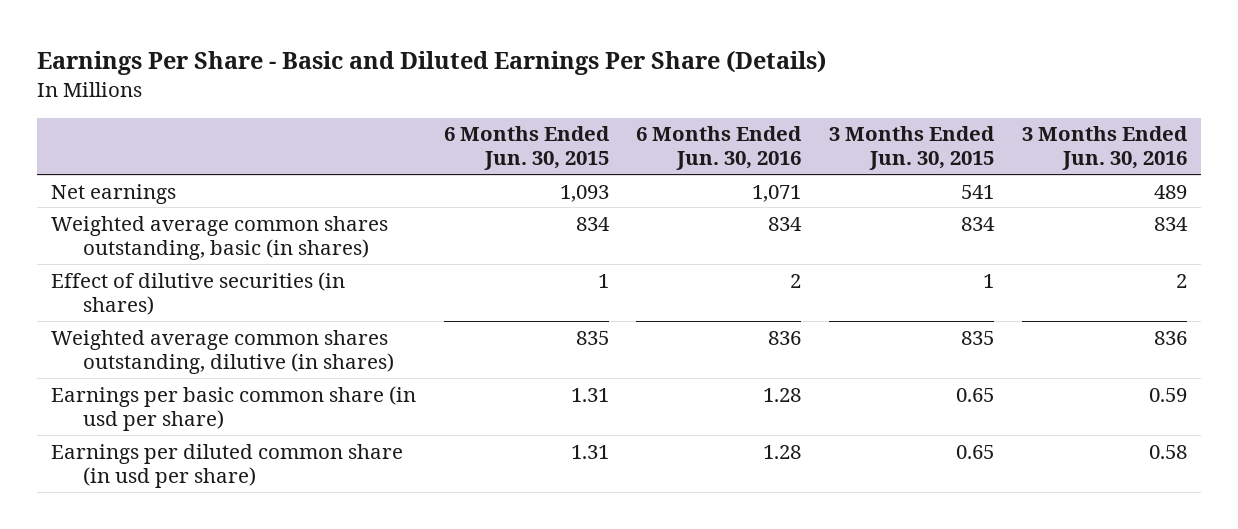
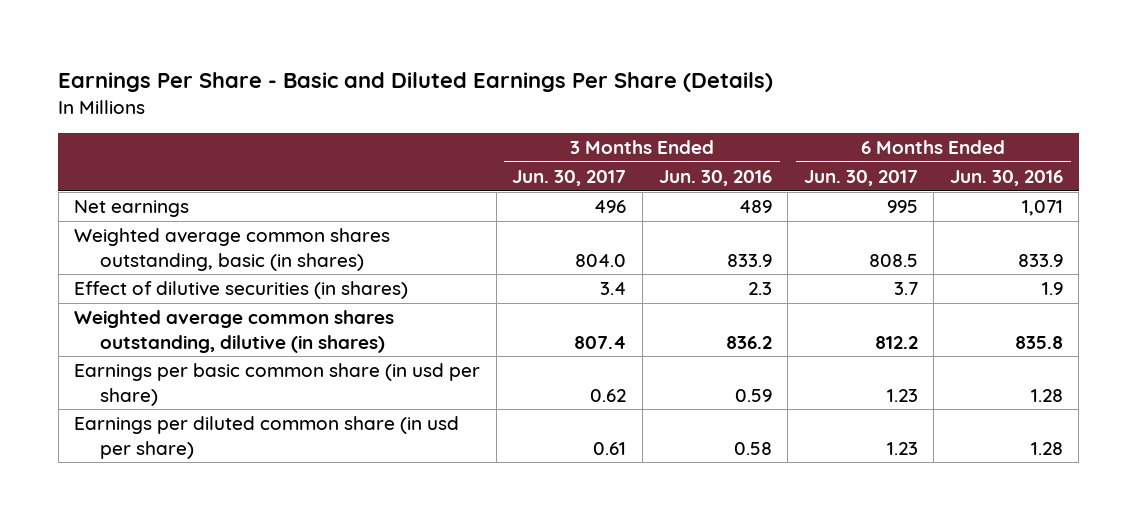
[443,126,610,171] 6 Months Ended Jun. 30, 2015 -> none
[829,126,996,171] 3 Months Ended Jun. 30, 2015 -> none
none -> [512,169,627,186] Jun. 30, 2017
none -> [803,169,918,186] Jun. 30, 2017
[768,216,803,231] 834 -> [1017,253,1063,267] 833.9
[1153,216,1188,231] 834 -> [726,253,772,267] 833.9
[790,273,802,288] 2 -> [1041,282,1063,296] 1.9
[1175,273,1187,288] 2 -> [747,282,772,296] 2.3
[768,330,802,345] 836 -> [1014,335,1063,349] 835.8
[1153,330,1187,345] 836 -> [725,335,772,349] 836.2

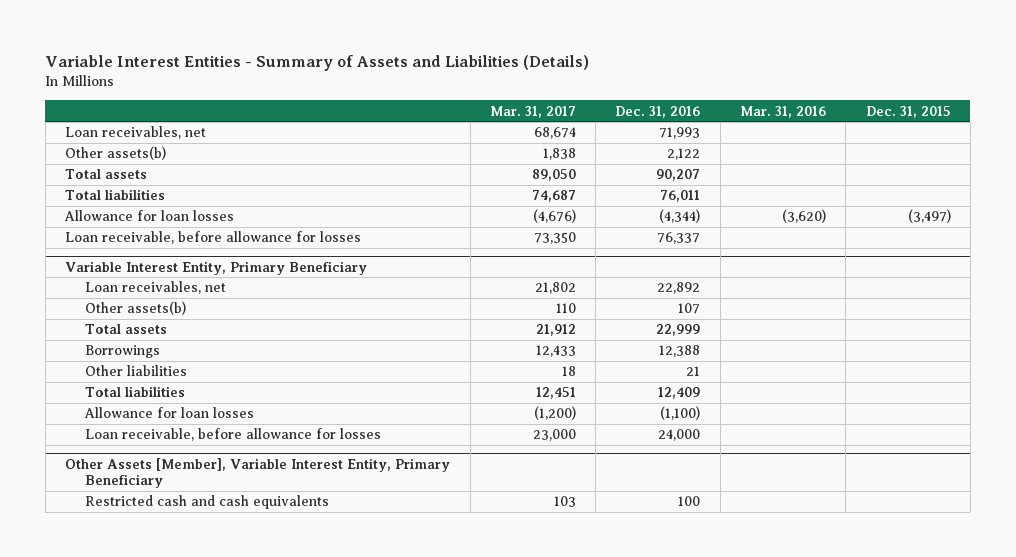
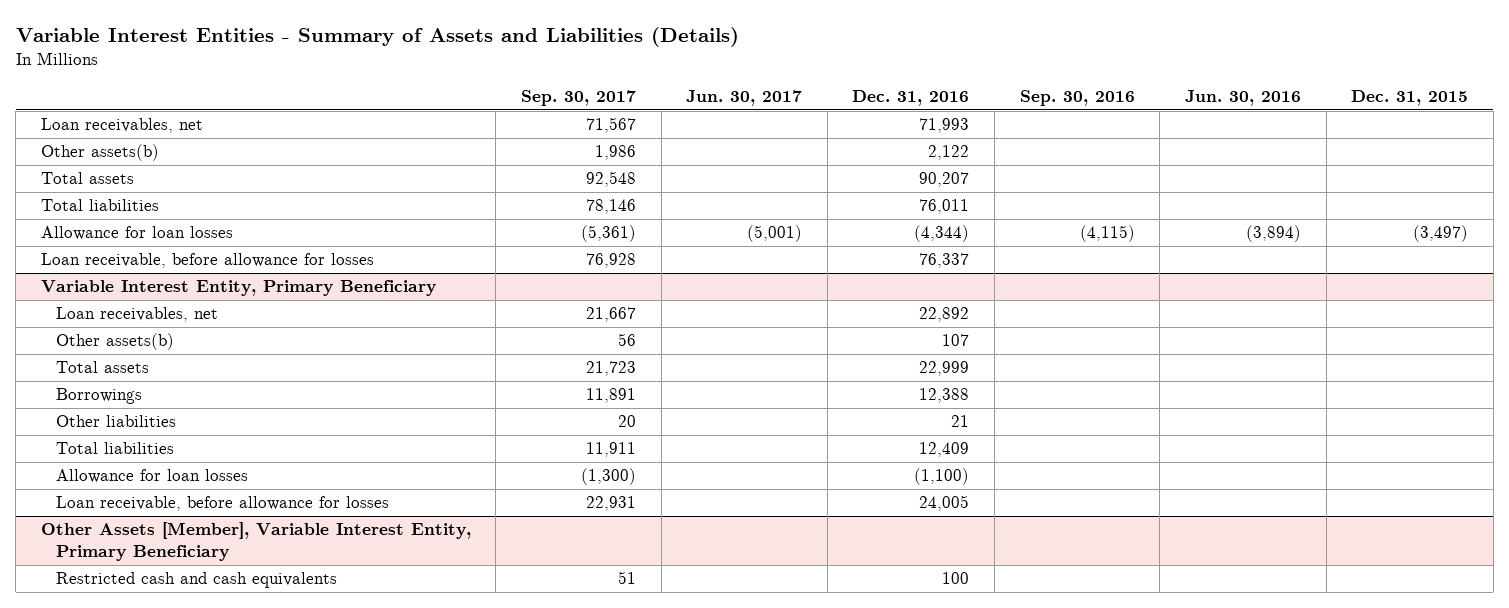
[489,105,576,118] Mar. 31, 2017 -> none
[740,105,827,118] Mar. 31, 2016 -> none
none -> [520,90,636,107] Sep. 30, 2017
none -> [686,90,803,107] Jun. 30, 2017
none -> [1019,90,1135,107] Sep. 30, 2016
none -> [1184,90,1301,107] Jun. 30, 2016
[658,429,701,442] 24,000 -> [919,495,970,512] 24,005

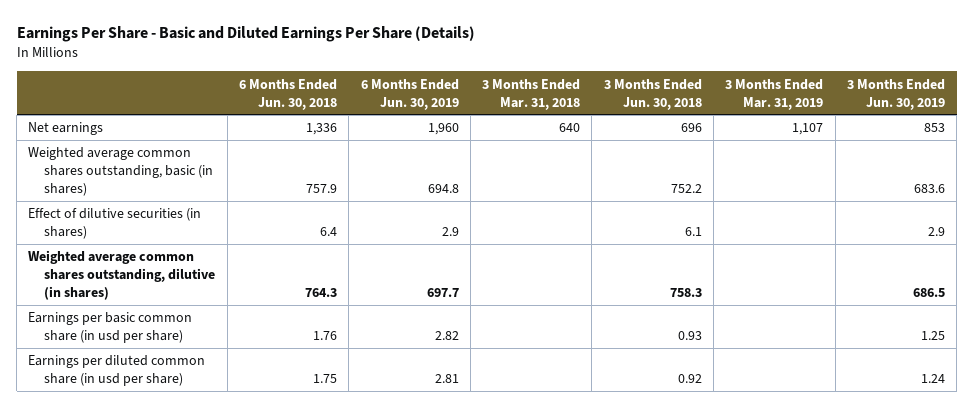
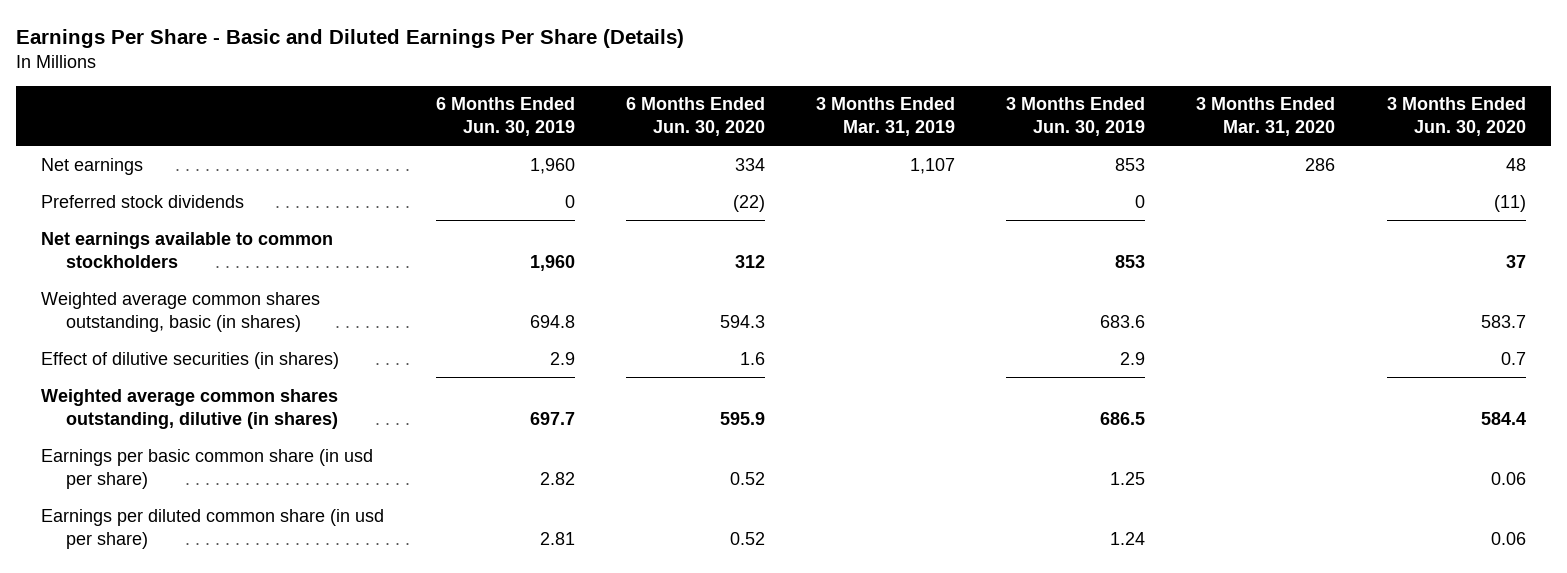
[238,78,337,110] 6 Months Ended Jun. 30, 2018 -> none
[482,78,581,110] 3 Months Ended Mar. 31, 2018 -> none
[603,78,702,110] 3 Months Ended Jun. 30, 2018 -> none
none -> [625,97,765,137] 6 Months Ended Jun. 30, 2020
none -> [1196,97,1336,137] 3 Months Ended Mar. 31, 2020
none -> [1386,97,1526,137] 3 Months Ended Jun. 30, 2020
none -> [41,194,245,208] Preferred stock dividends
none -> [41,231,334,268] Net earnings available to common stockholders

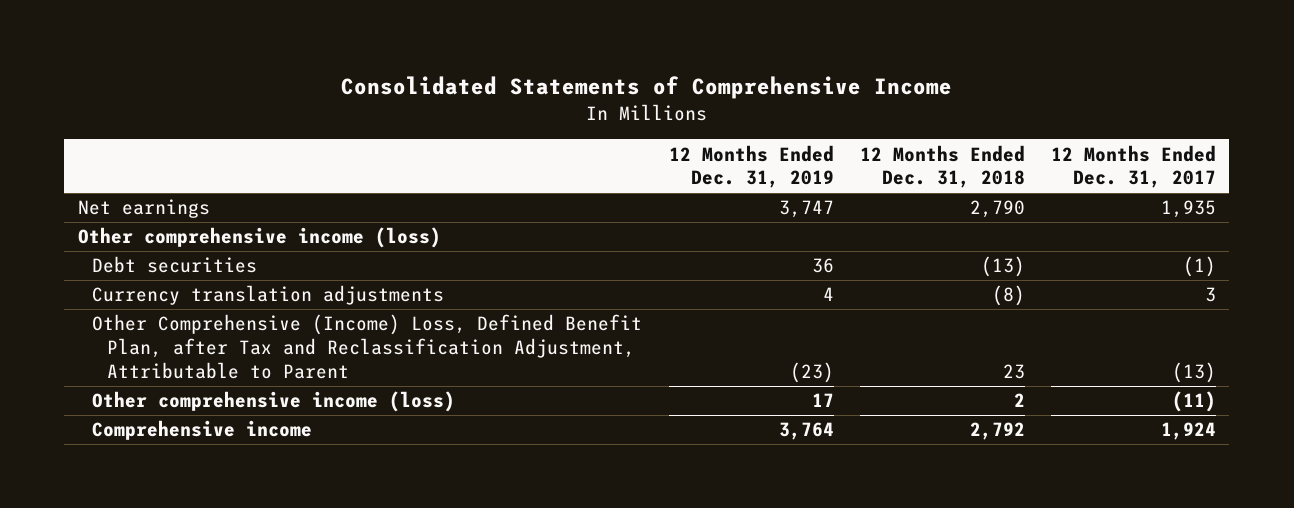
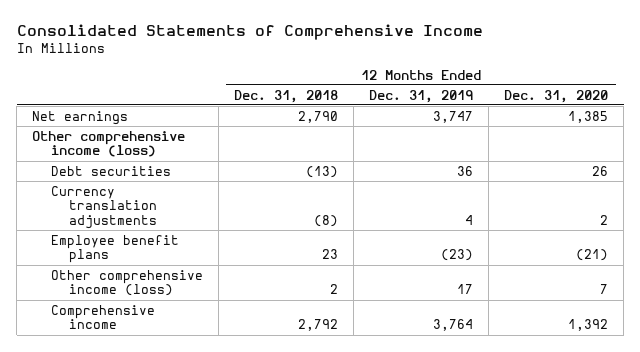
[1051,144,1217,189] 12 Months Ended Dec. 31, 2017 -> none
none -> [504,89,609,103] Dec. 31, 2020
[92,314,643,379] Other Comprehensive (Income) Loss, Defined Benefit Plan, after Tax and Reclassification Adjustment, Attributable to Parent -> [50,234,179,264] Employee benefit plans

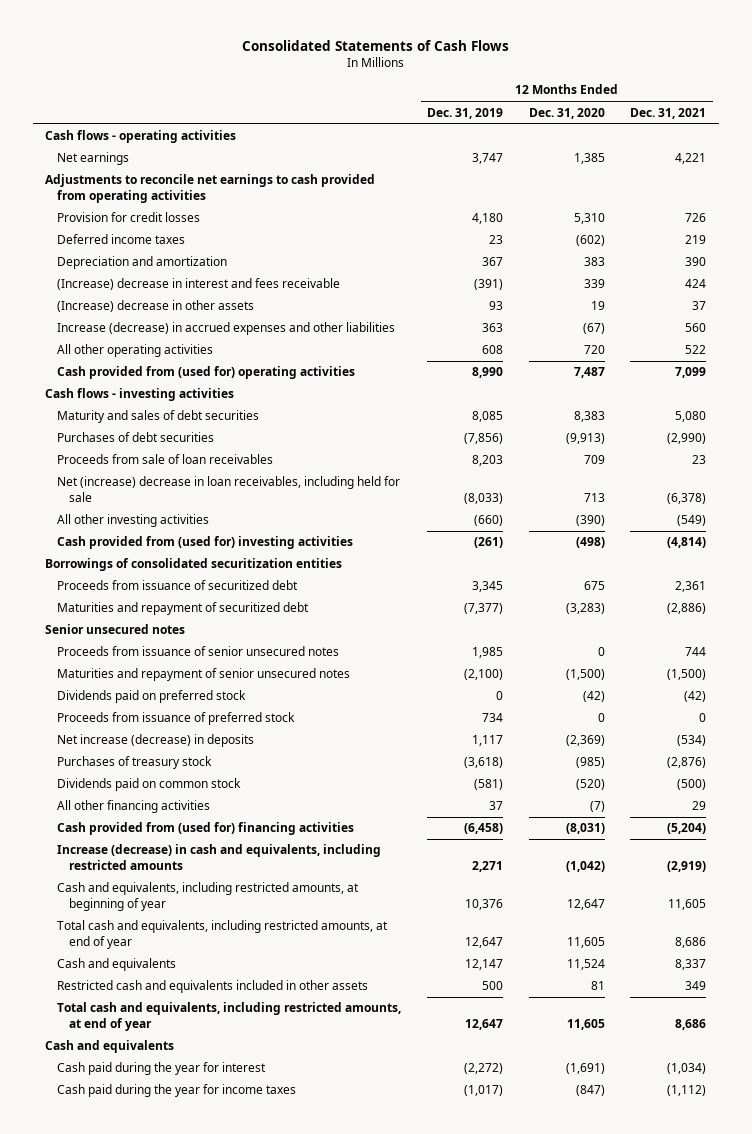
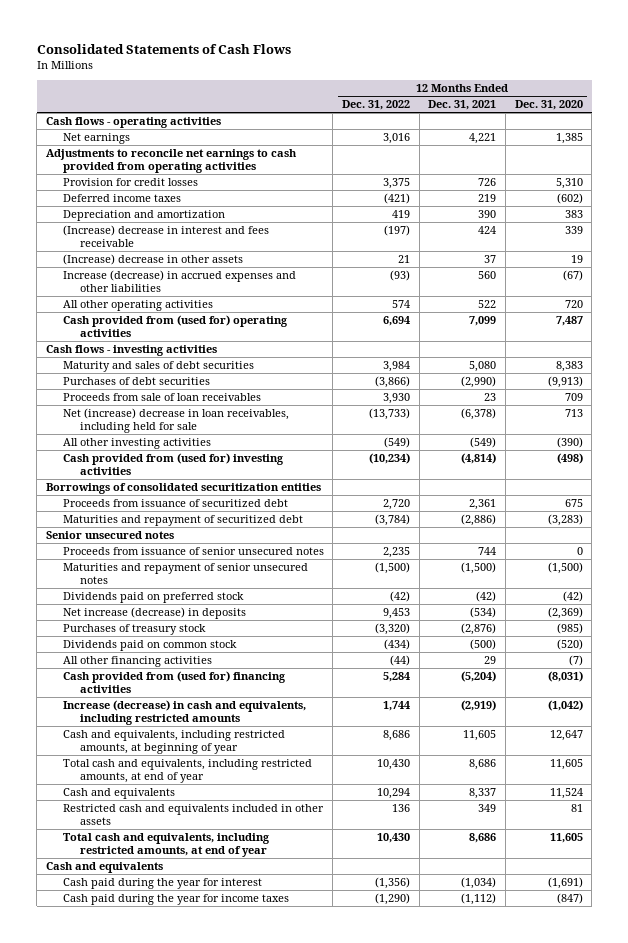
[427,107,504,119] Dec. 31, 2019 -> none
none -> [342,100,411,111] Dec. 31, 2022
[57,712,296,726] Proceeds from issuance of preferred stock -> none

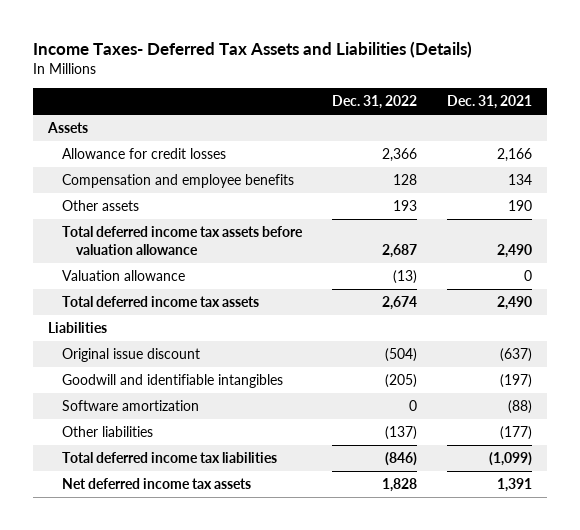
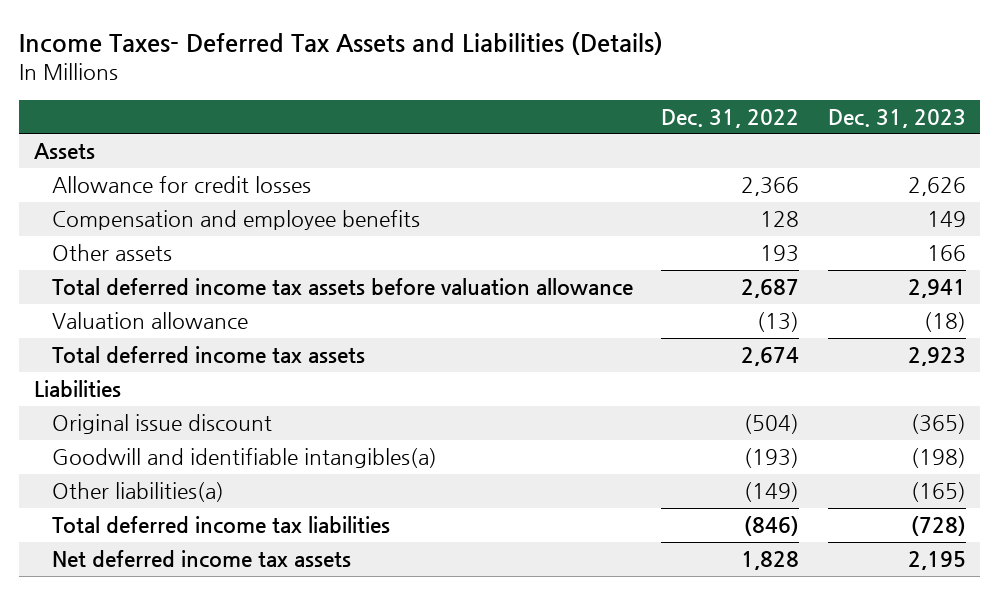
[446,95,532,110] Dec. 31, 2021 -> none
none -> [827,108,966,128] Dec. 31, 2023
[61,399,199,411] Software amortization -> none
[61,373,283,388] Goodwill and identifiable intangibles -> [51,447,437,468] Goodwill and identifiable intangibles(a)
[384,373,417,388] (205) -> [744,447,800,468] (193)
[61,425,153,437] Other liabilities -> [51,481,224,502] Other liabilities(a)
[384,425,417,440] (137) -> [744,481,800,502] (149)

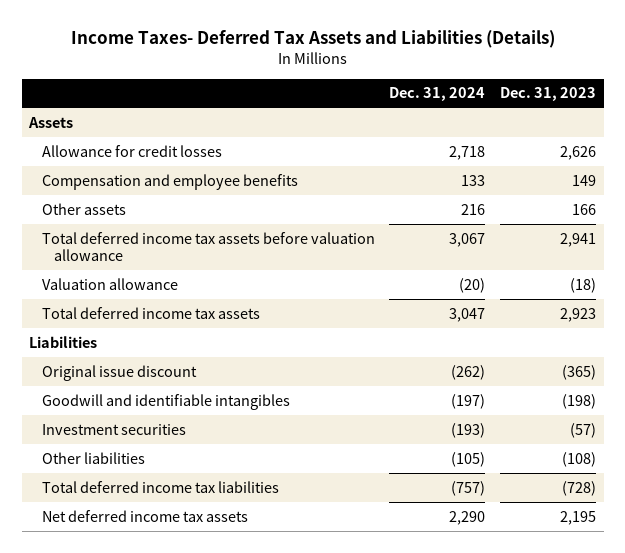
[661,108,800,128] Dec. 31, 2022 -> none
none -> [389,87,486,102] Dec. 31, 2024
[51,447,437,468] Goodwill and identifiable intangibles(a) -> [41,393,290,410] Goodwill and identifiable intangibles
none -> [41,423,186,435] Investment securities
[51,481,224,502] Other liabilities(a) -> [41,451,145,464] Other liabilities
[910,481,966,502] (165) -> [562,451,597,467] (108)

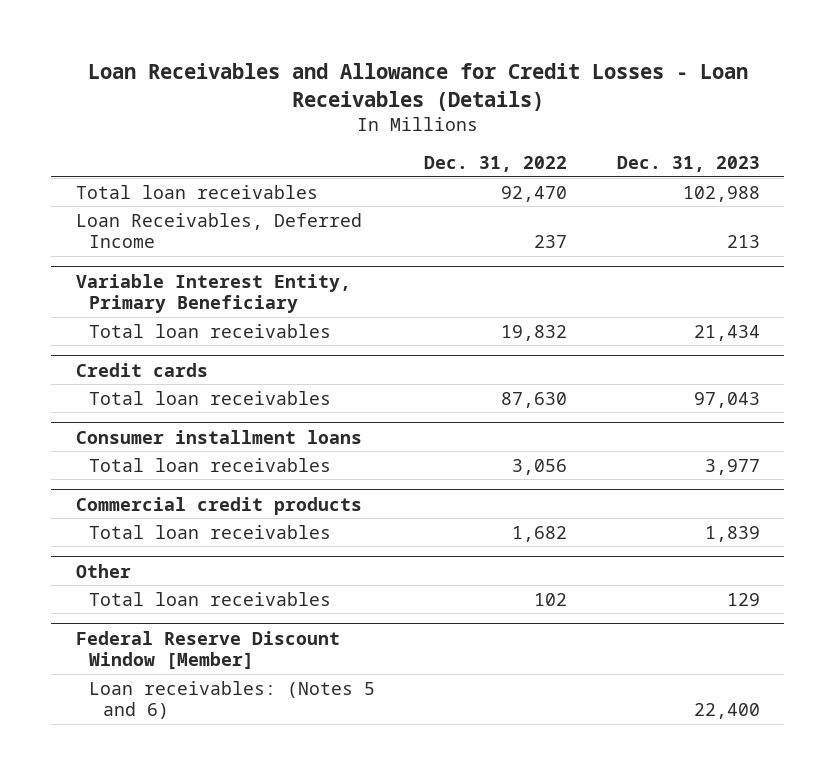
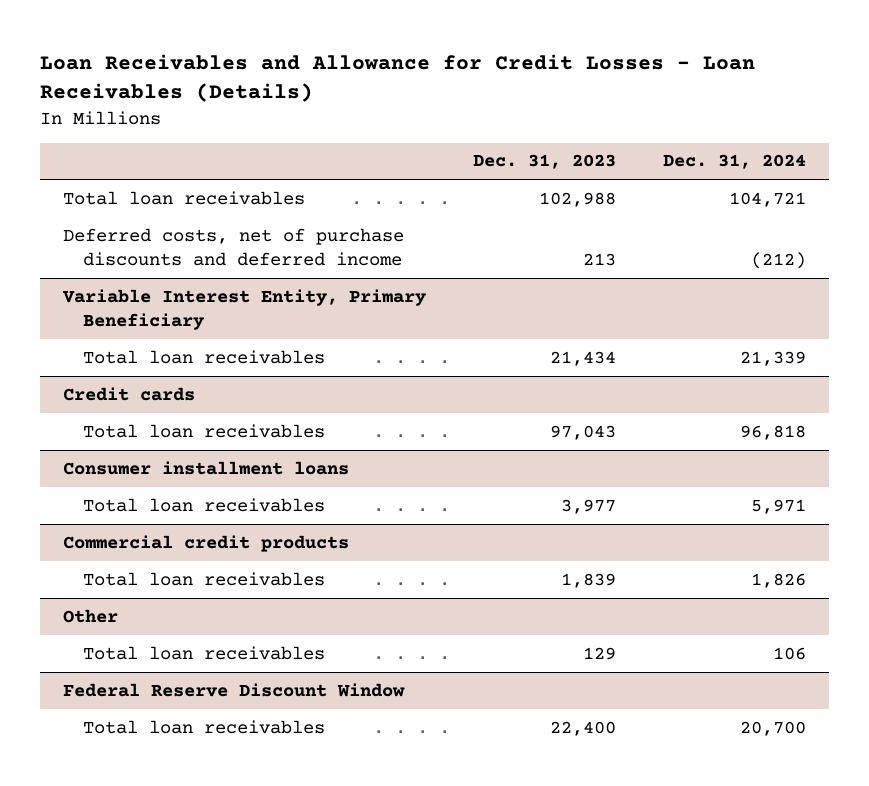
[424,156,568,173] Dec. 31, 2022 -> none
none -> [662,154,806,170] Dec. 31, 2024
[75,212,362,249] Loan Receivables, Deferred Income -> [63,227,405,266] Deferred costs, net of purchase discounts and deferred income
[75,630,340,671] Federal Reserve Discount Window [Member] -> [63,682,406,697] Federal Reserve Discount Window
[89,680,376,720] Loan receivables: (Notes 5 and 6) -> [83,719,326,734] Total loan receivables

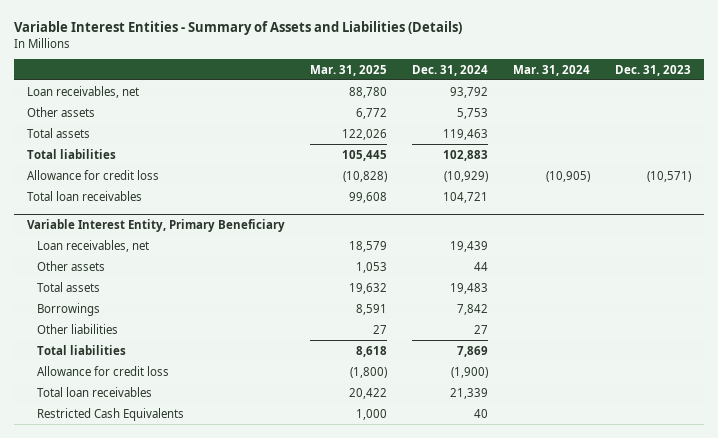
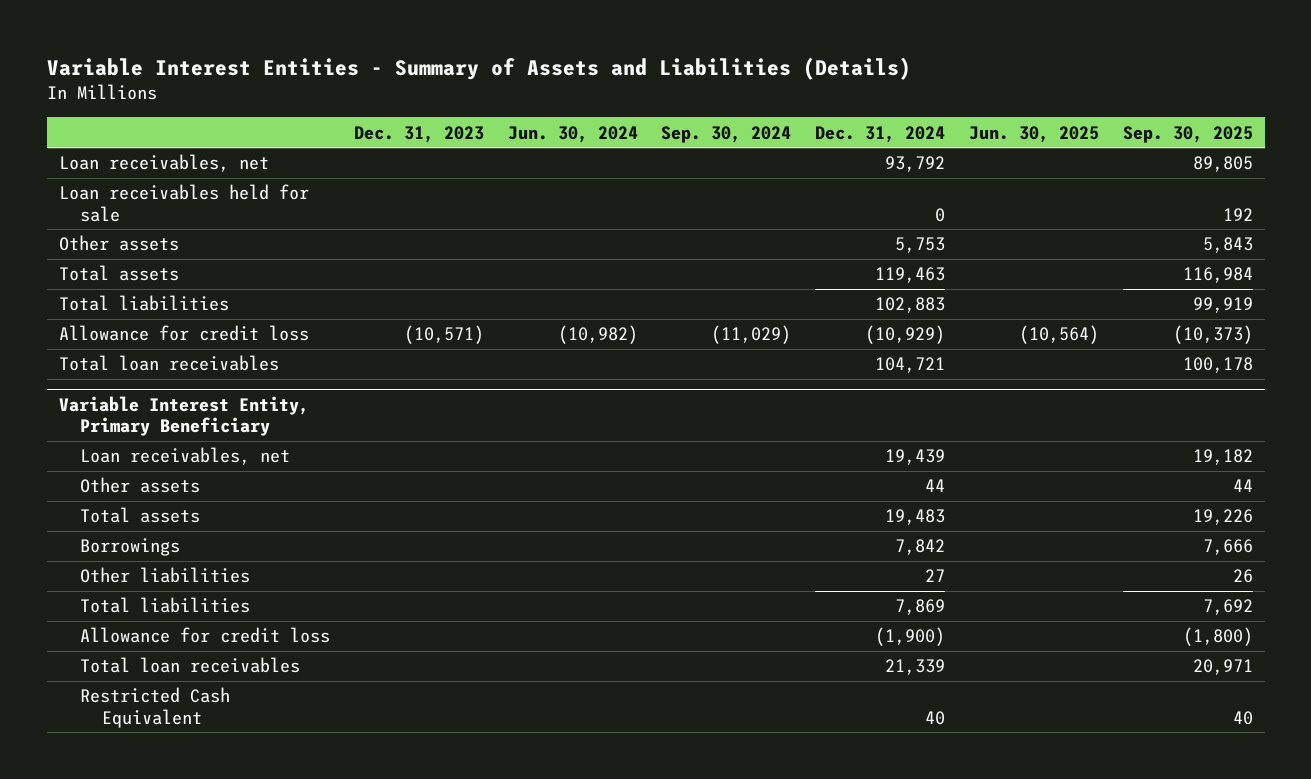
[309,64,387,76] Mar. 31, 2025 -> none
[513,64,591,76] Mar. 31, 2024 -> none
none -> [507,125,638,143] Jun. 30, 2024
none -> [661,125,792,143] Sep. 30, 2024
none -> [968,125,1099,143] Jun. 30, 2025
none -> [1122,125,1253,143] Sep. 30, 2025
none -> [58,184,309,222] Loan receivables held for sale
[36,407,184,421] Restricted Cash Equivalents -> [80,687,231,728] Restricted Cash Equivalent

